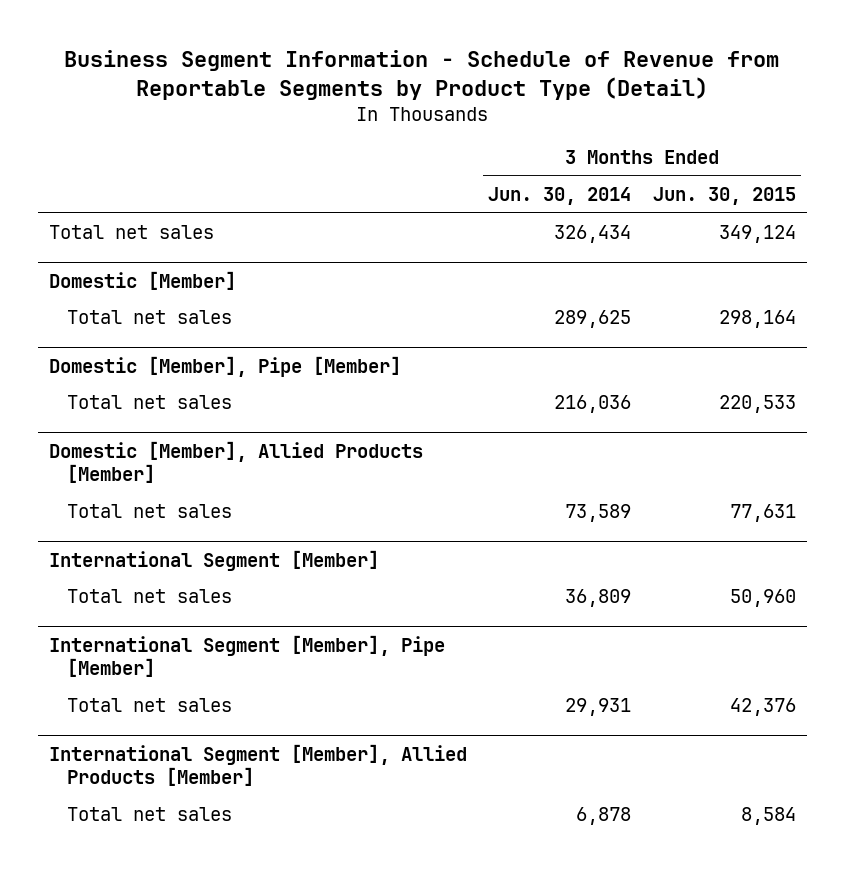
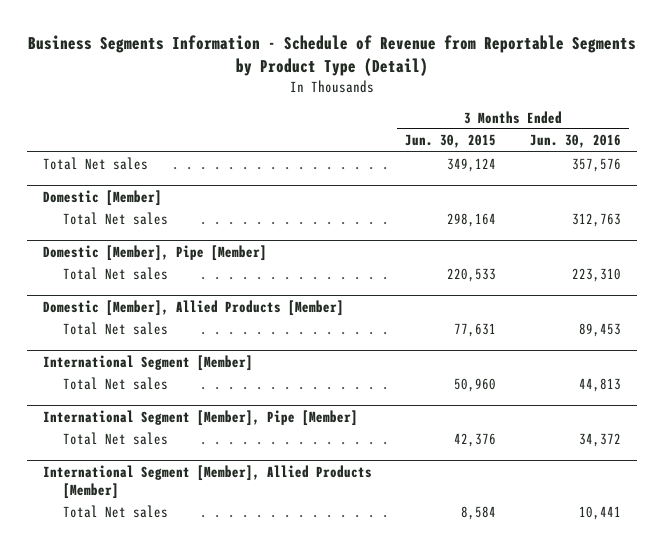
[64,49,780,100] Business Segment Information - Schedule of Revenue from Reportable Segments by Product Type (Detail) -> [27,35,636,76] Business Segments Information - Schedule of Revenue from Reportable Segments by Product Type (Detail)
[488,187,632,206] Jun. 30, 2014 -> none
none -> [529,134,621,149] Jun. 30, 2016
[48,225,214,240] Total net sales -> [43,157,149,171] Total Net sales
[66,310,232,325] Total net sales -> [62,212,168,226] Total Net sales
[66,395,232,410] Total net sales -> [62,267,168,281] Total Net sales
[66,504,232,519] Total net sales -> [62,322,168,336] Total Net sales
[66,589,232,604] Total net sales -> [62,377,168,391] Total Net sales
[66,698,232,713] Total net sales -> [62,432,168,446] Total Net sales
[66,807,232,822] Total net sales -> [62,505,168,519] Total Net sales

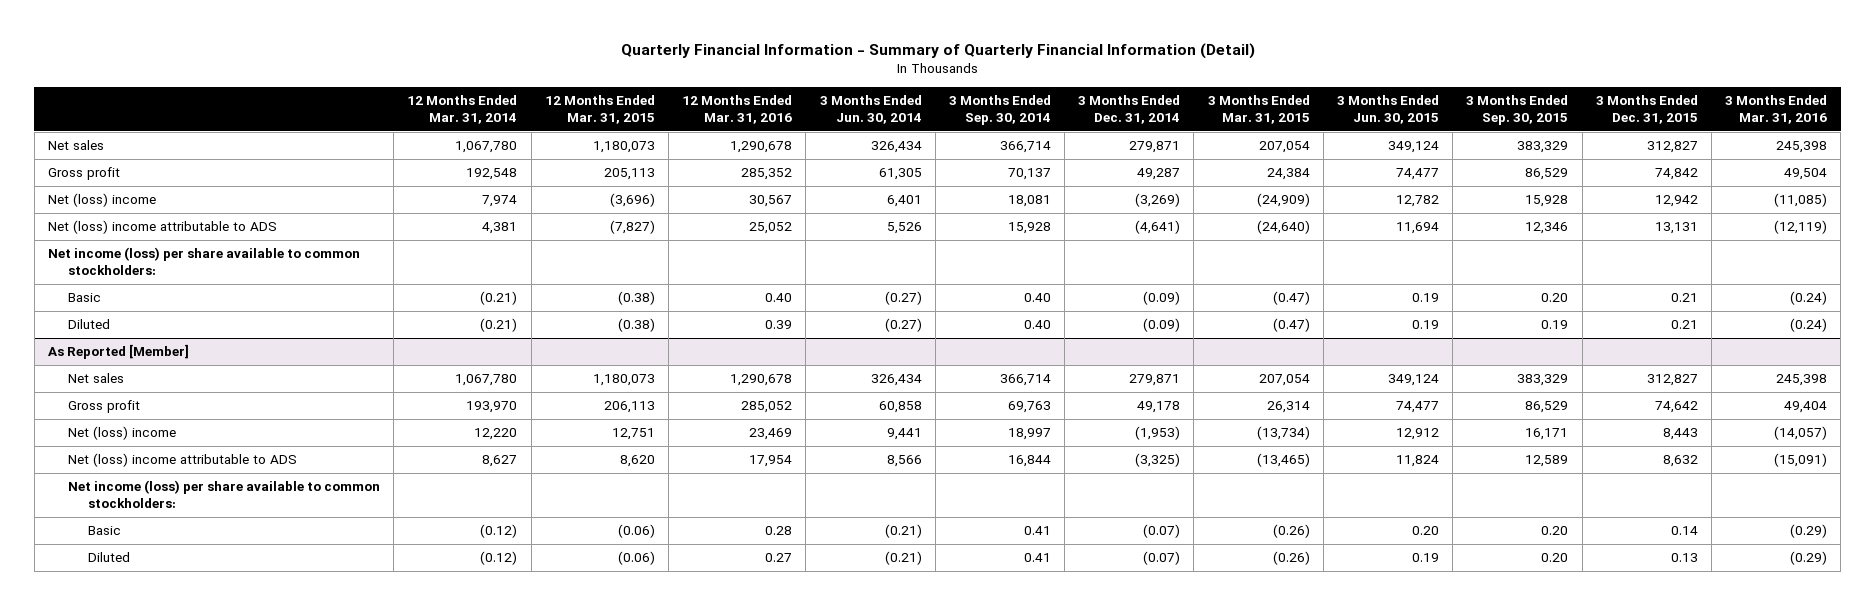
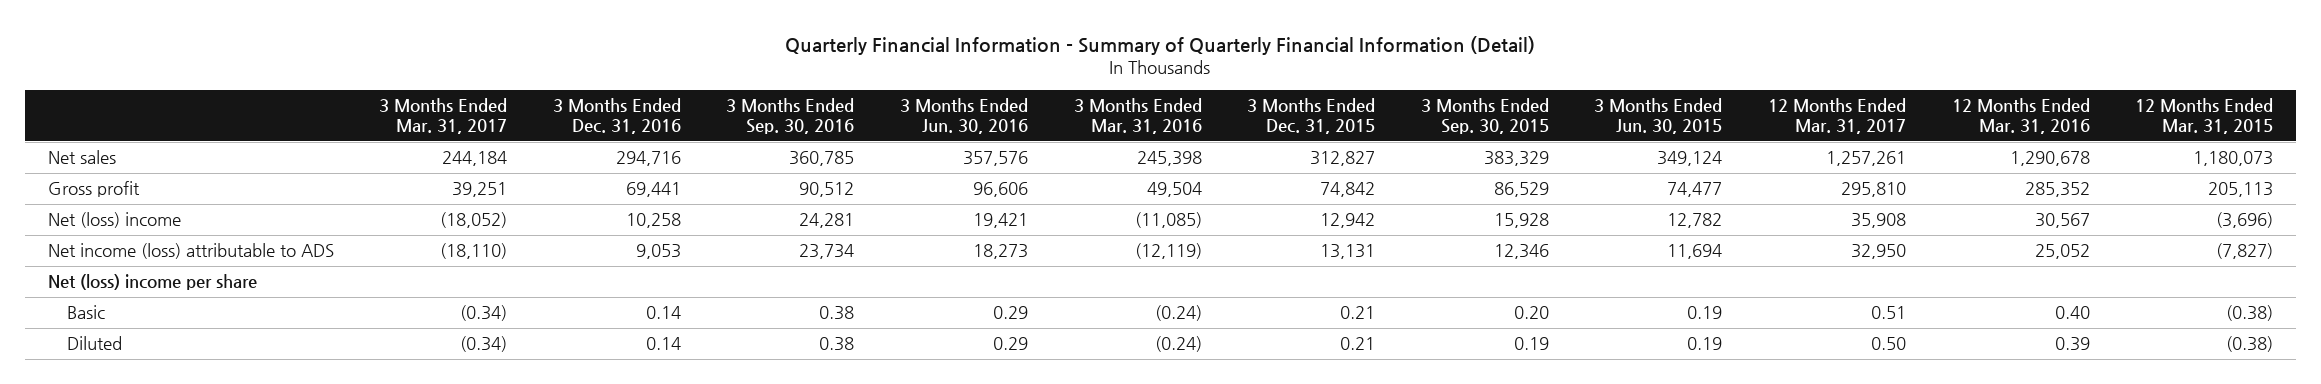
[407,95,518,124] 12 Months Ended Mar. 31, 2014 -> none
[819,95,922,124] 3 Months Ended Jun. 30, 2014 -> none
[948,95,1051,125] 3 Months Ended Sep. 30, 2014 -> none
[1078,95,1181,124] 3 Months Ended Dec. 31, 2014 -> none
[1207,95,1310,124] 3 Months Ended Mar. 31, 2015 -> none
none -> [379,98,508,134] 3 Months Ended Mar. 31, 2017
none -> [552,98,681,134] 3 Months Ended Dec. 31, 2016
none -> [726,98,855,134] 3 Months Ended Sep. 30, 2016
none -> [900,98,1029,134] 3 Months Ended Jun. 30, 2016
none -> [1768,98,1907,134] 12 Months Ended Mar. 31, 2017
[48,220,278,235] Net (loss) income attributable to ADS -> [47,243,334,260] Net income (loss) attributable to ADS
[48,247,361,276] Net income (loss) per share available to common stockholders: -> [47,274,257,291] Net (loss) income per share
[48,344,190,360] As Reported [Member] -> none
[68,373,125,384] Net sales -> none
[68,400,141,414] Gross profit -> none
[68,426,177,441] Net (loss) income -> none
[68,453,298,468] Net (loss) income attributable to ADS -> none
[68,480,381,509] Net income (loss) per share available to common stockholders: -> none
[88,526,122,536] Basic -> none
[88,552,131,563] Diluted -> none

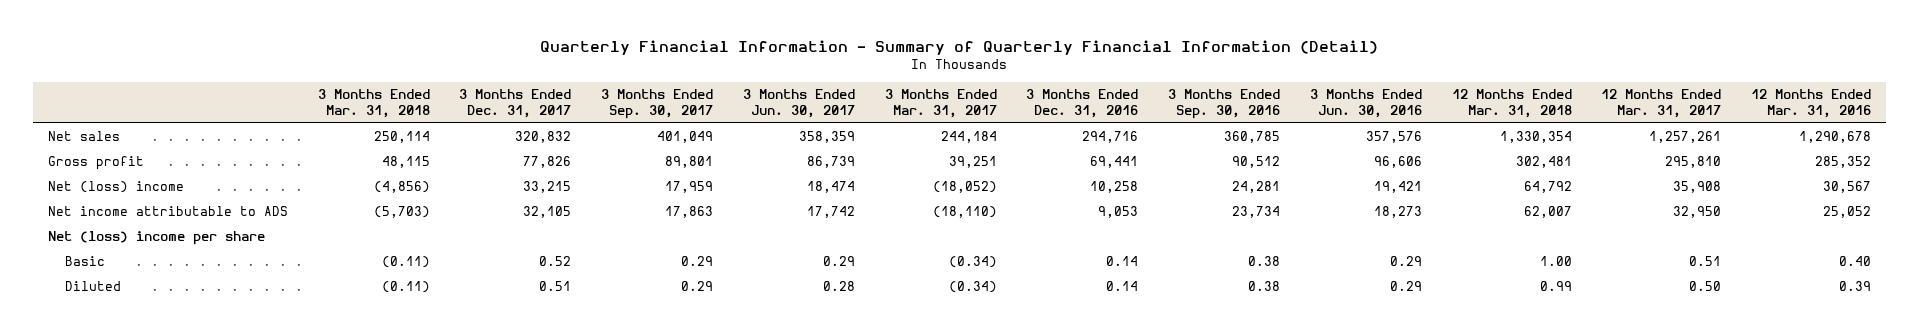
[1073,98,1202,134] 3 Months Ended Mar. 31, 2016 -> none
[1247,98,1376,134] 3 Months Ended Dec. 31, 2015 -> none
[1420,98,1549,134] 3 Months Ended Sep. 30, 2015 -> none
[1594,98,1723,134] 3 Months Ended Jun. 30, 2015 -> none
[2135,98,2274,134] 12 Months Ended Mar. 31, 2015 -> none
none -> [317,89,430,118] 3 Months Ended Mar. 31, 2018
none -> [459,89,572,118] 3 Months Ended Dec. 31, 2017
none -> [601,89,714,119] 3 Months Ended Sep. 30, 2017
none -> [742,89,855,118] 3 Months Ended Jun. 30, 2017
none -> [1451,89,1572,118] 12 Months Ended Mar. 31, 2018
[47,243,334,260] Net income (loss) attributable to ADS -> [47,206,288,217] Net income attributable to ADS

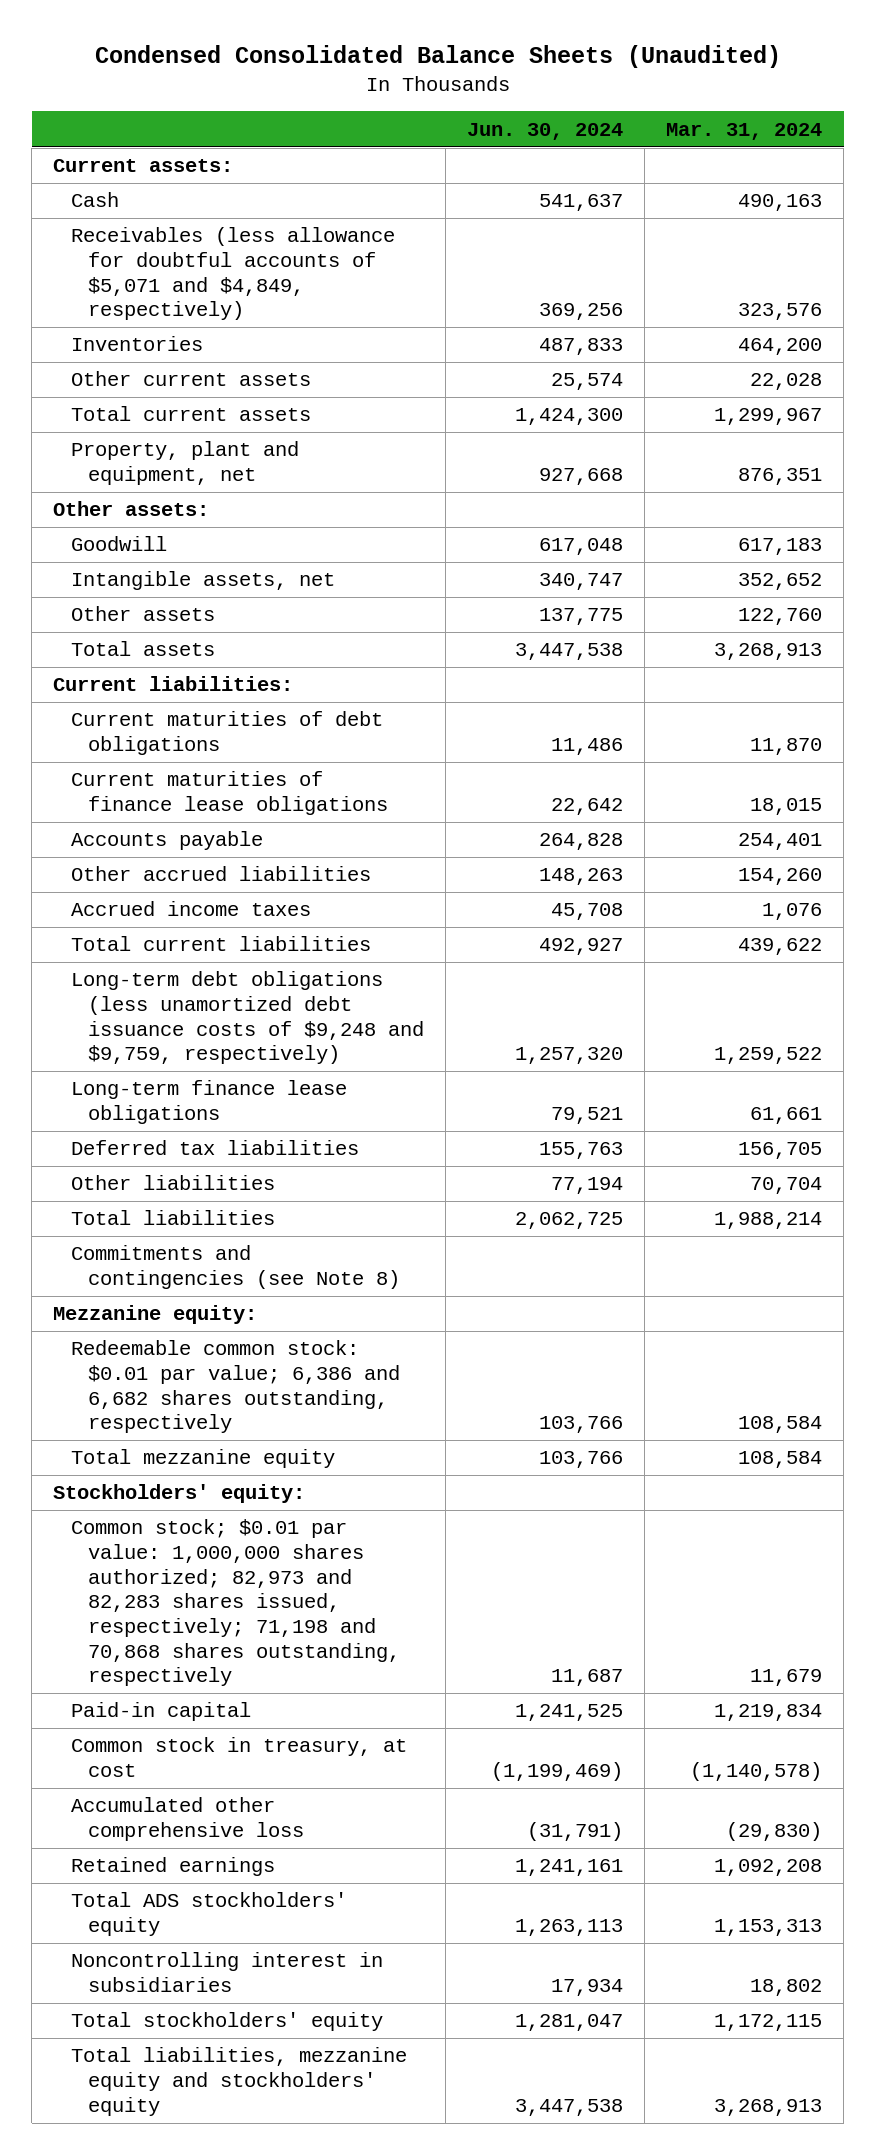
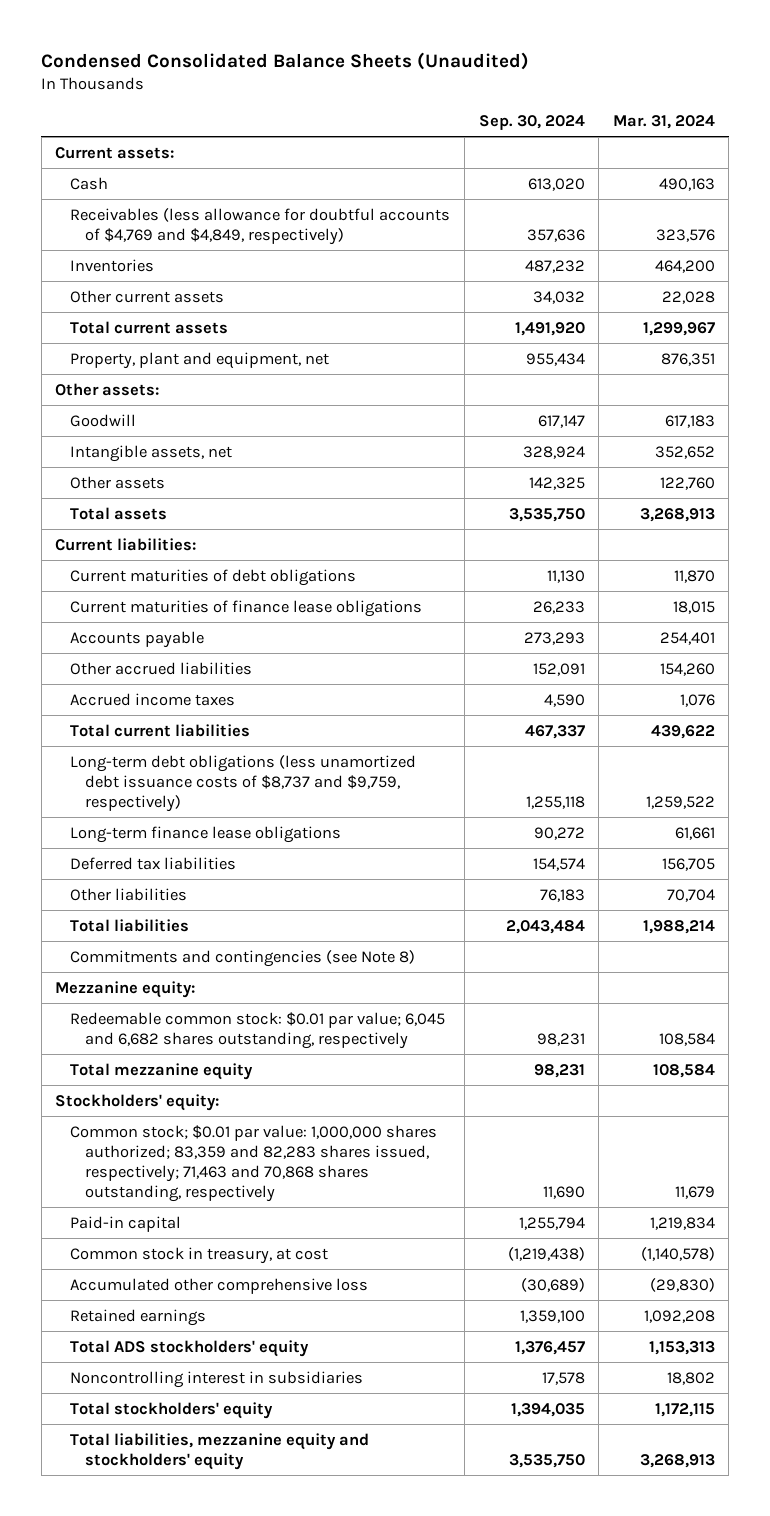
[467,122,624,140] Jun. 30, 2024 -> none
none -> [478,114,585,130] Sep. 30, 2024
[70,227,395,321] Receivables (less allowance for doubtful accounts of $5,071 and $4,849, respectively) -> [70,207,451,245] Receivables (less allowance for doubtful accounts of $4,769 and $4,849, respectively)
[70,971,425,1065] Long-term debt obligations (less unamortized debt issuance costs of $9,248 and $9,759, respectively) -> [70,754,417,812] Long-term debt obligations (less unamortized debt issuance costs of $8,737 and $9,759, respectively)
[70,1340,401,1434] Redeemable common stock: $0.01 par value; 6,386 and 6,682 shares outstanding, respectively -> [70,1011,446,1049] Redeemable common stock: $0.01 par value; 6,045 and 6,682 shares outstanding, respectively
[70,1519,401,1687] Common stock; $0.01 par value: 1,000,000 shares authorized; 82,973 and 82,283 shares issued, respectively; 71,198 and 70,868 shares outstanding, respectively -> [70,1124,438,1202] Common stock; $0.01 par value: 1,000,000 shares authorized; 83,359 and 82,283 shares issued, respectively; 71,463 and 70,868 shares outstanding, respectively

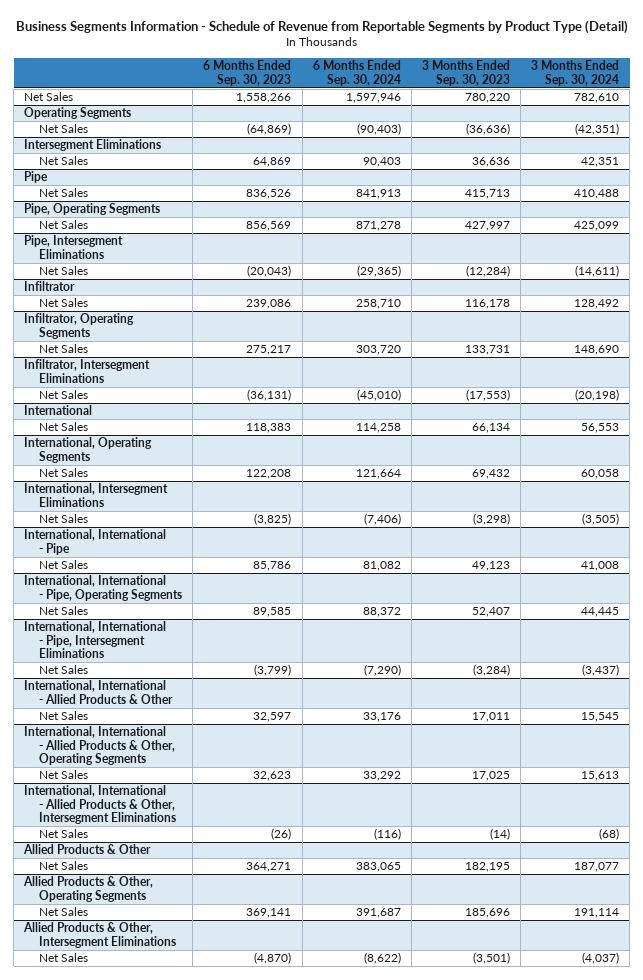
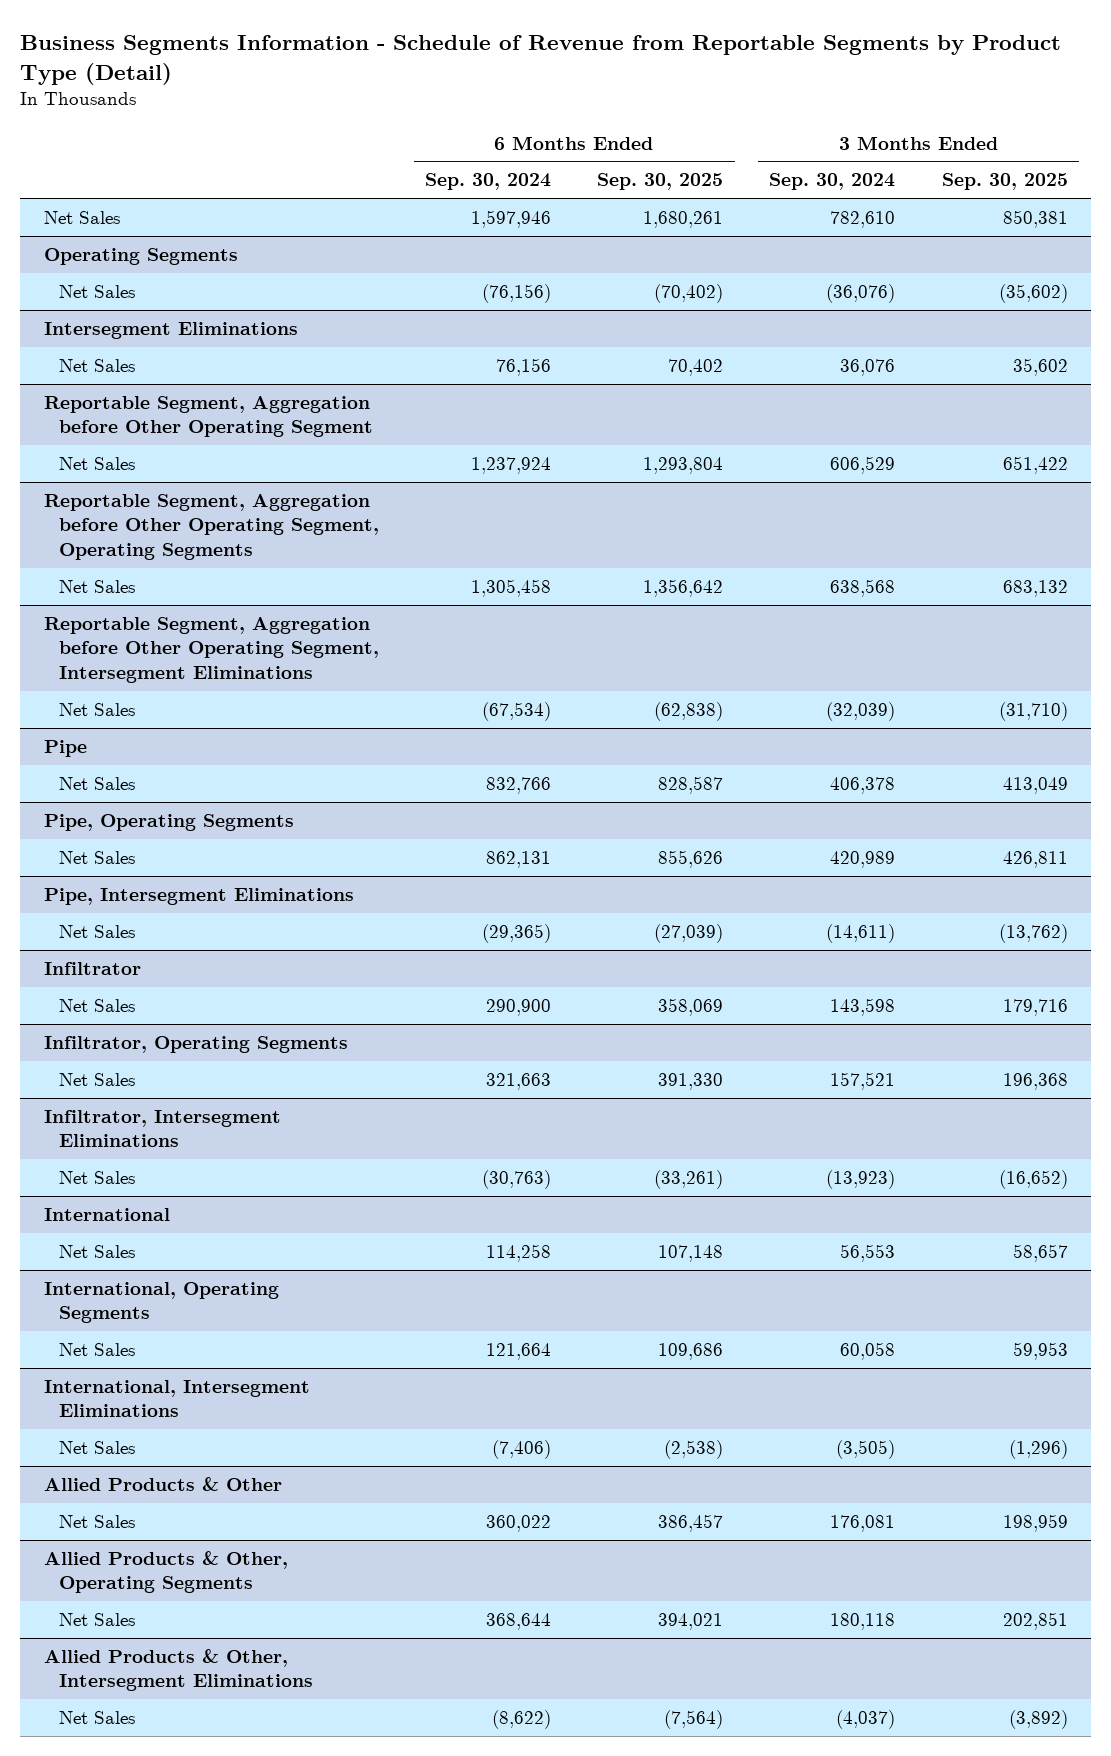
[203,60,292,86] 6 Months Ended Sep. 30, 2023 -> none
[422,60,511,86] 3 Months Ended Sep. 30, 2023 -> none
none -> [597,173,724,191] Sep. 30, 2025
none -> [941,173,1068,191] Sep. 30, 2025
[356,123,401,136] (90,403) -> [482,283,552,303] (76,156)
[575,123,620,136] (42,351) -> [826,283,896,303] (36,076)
[362,157,401,168] 90,403 -> [496,357,552,376] 76,156
[581,157,620,168] 42,351 -> [840,358,896,376] 36,076
none -> [43,395,374,438] Reportable Segment, Aggregation before Other Operating Segment
none -> [59,456,136,470] Net Sales
none -> [43,493,380,560] Reportable Segment, Aggregation before Other Operating Segment, Operating Segments
none -> [59,579,136,593] Net Sales
none -> [43,616,380,683] Reportable Segment, Aggregation before Other Operating Segment, Intersegment Eliminations
none -> [59,702,136,716] Net Sales
[355,189,401,200] 841,913 -> [486,776,552,794] 832,766
[574,189,620,200] 410,488 -> [830,776,896,794] 406,378
[355,221,401,232] 871,278 -> [486,850,552,868] 862,131
[574,221,620,232] 425,099 -> [830,850,896,868] 420,989
[355,299,401,310] 258,710 -> [486,998,552,1016] 290,900
[574,299,620,310] 128,492 -> [830,997,896,1016] 143,598
[355,345,401,356] 303,720 -> [486,1072,552,1090] 321,663
[574,345,620,356] 148,690 -> [830,1071,896,1090] 157,521
[356,389,401,402] (45,010) -> [482,1169,552,1189] (30,763)
[575,389,620,402] (20,198) -> [826,1169,896,1189] (13,923)
[24,529,167,555] International, International - Pipe -> none
[39,560,89,570] Net Sales -> none
[24,575,183,601] International, International - Pipe, Operating Segments -> none
[39,606,89,616] Net Sales -> none
[24,621,167,659] International, International - Pipe, Intersegment Eliminations -> none
[39,665,89,675] Net Sales -> none
[24,680,174,704] International, International - Allied Products & Other -> none
[39,711,89,721] Net Sales -> none
[24,726,176,766] International, International - Allied Products & Other, Operating Segments -> none
[39,770,89,780] Net Sales -> none
[24,785,177,825] International, International - Allied Products & Other, Intersegment Eliminations -> none
[39,829,89,839] Net Sales -> none
[355,862,401,873] 383,065 -> [486,1514,552,1532] 360,022
[574,862,620,873] 187,077 -> [830,1514,896,1532] 176,081
[355,908,401,919] 391,687 -> [486,1612,552,1630] 368,644
[574,908,620,919] 191,114 -> [830,1612,896,1630] 180,118

